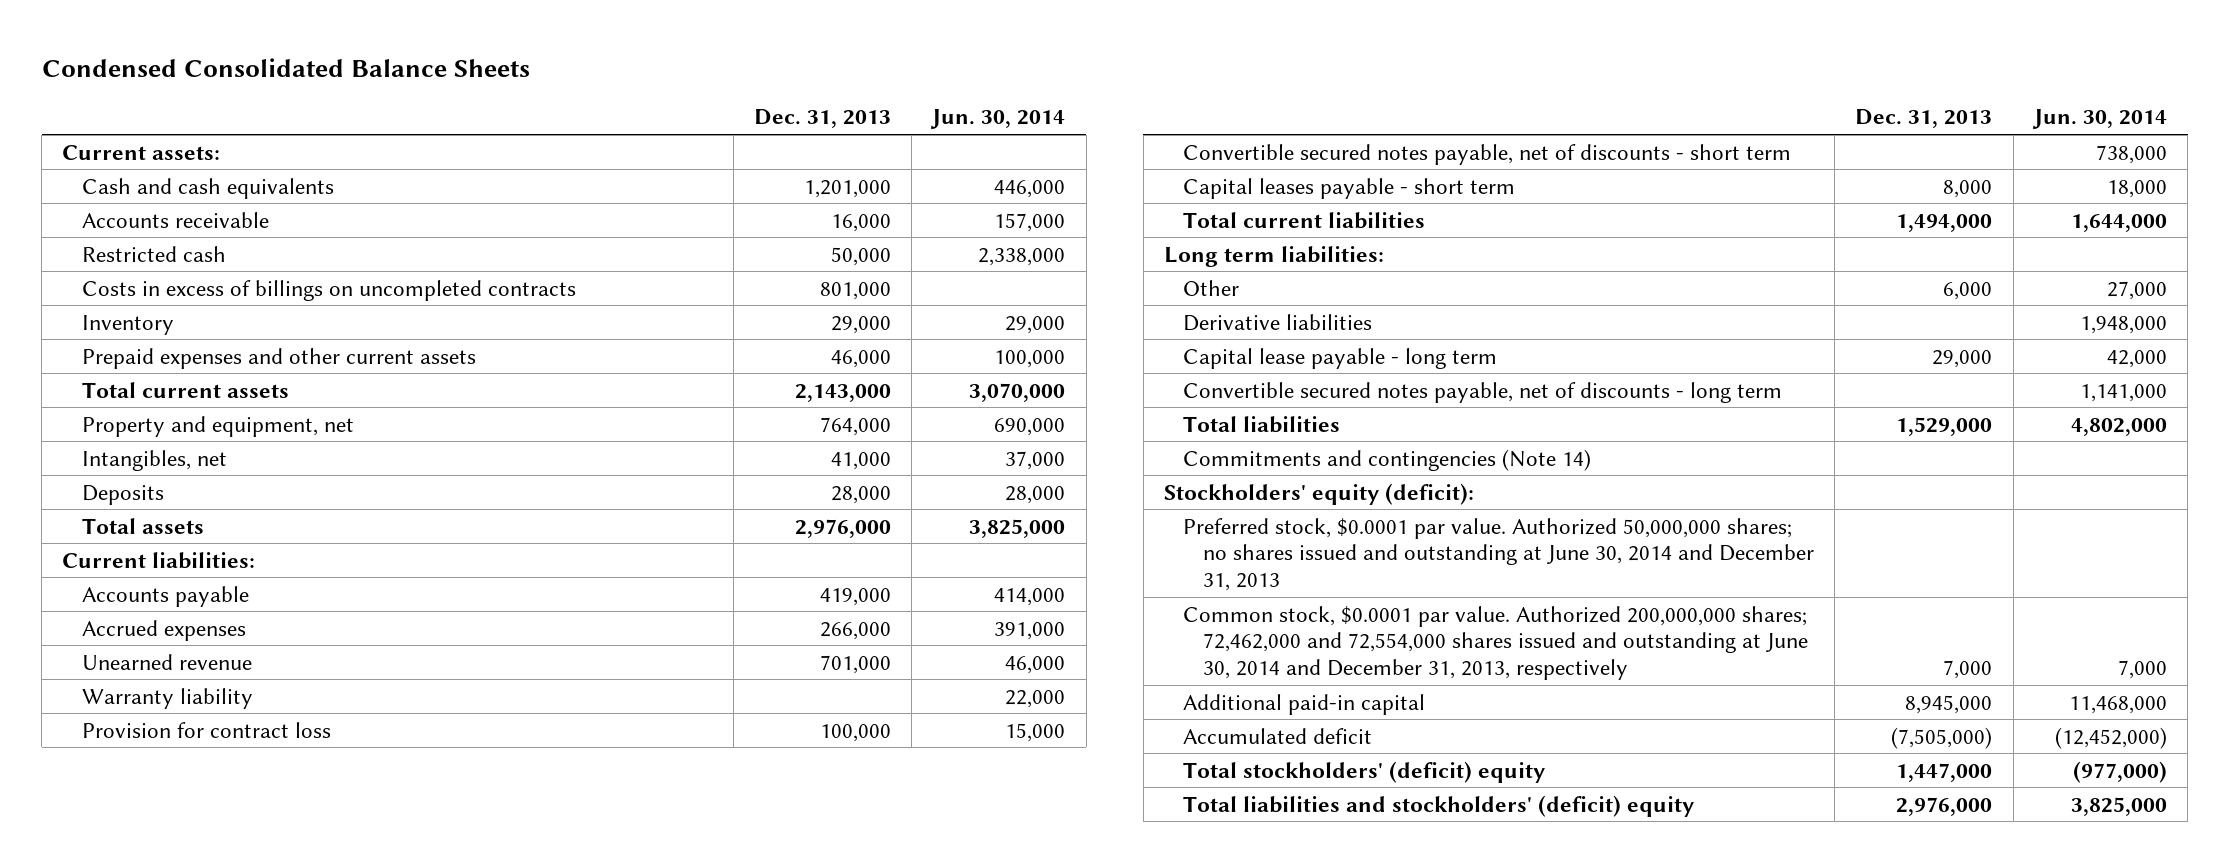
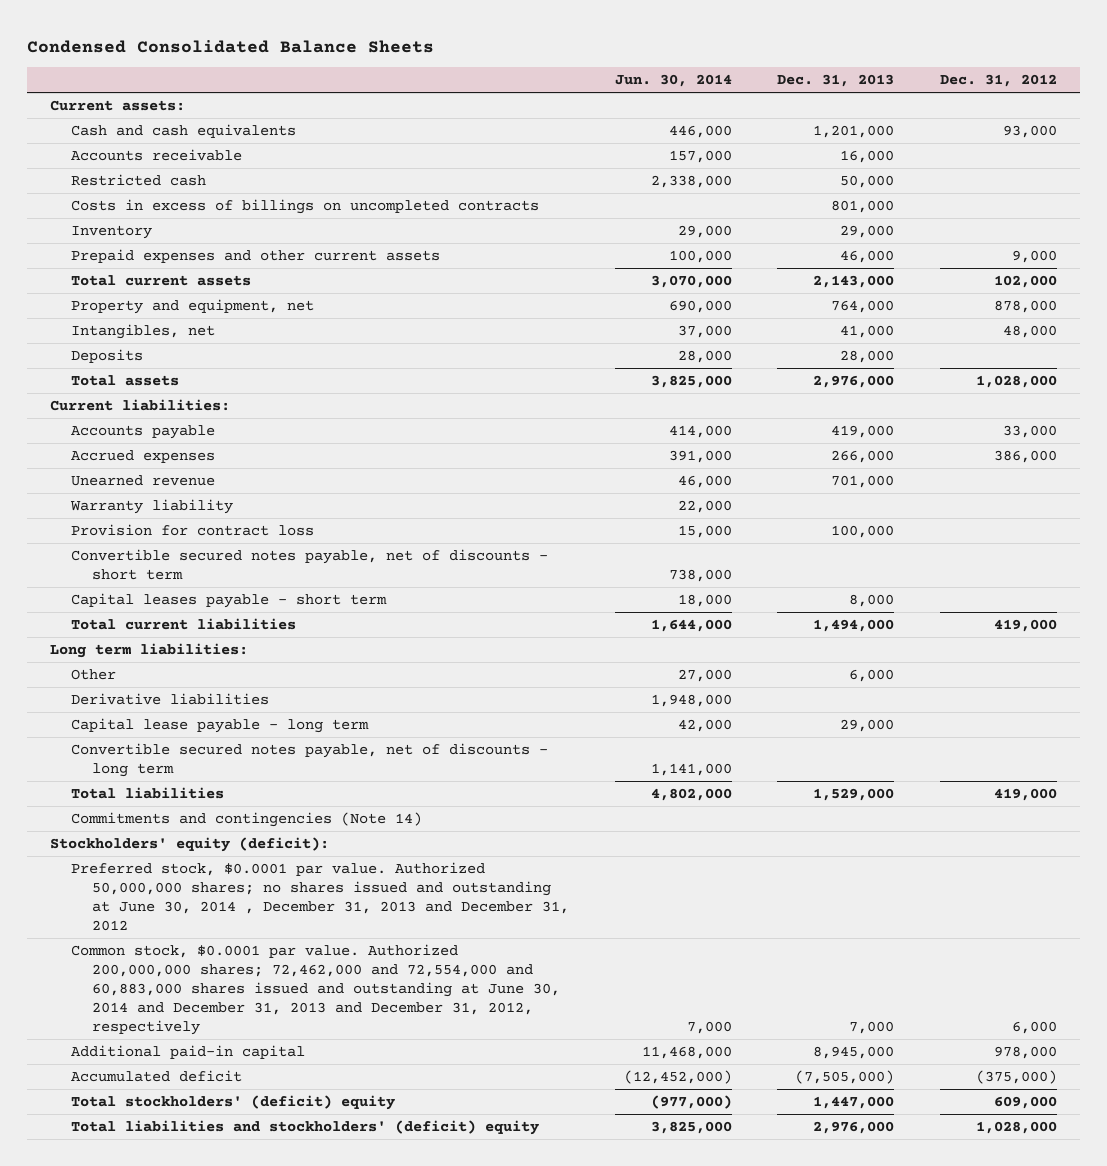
none -> [940,74,1058,88] Dec. 31, 2012
[1183,517,1814,591] Preferred stock, $0.0001 par value. Authorized 50,000,000 shares; no shares issued and outstanding at June 30, 2014 and December 31, 2013 -> [70,862,569,932] Preferred stock, $0.0001 par value. Authorized 50,000,000 shares; no shares issued and outstanding at June 30, 2014 , December 31, 2013 and December 31, 2012
[1183,605,1808,680] Common stock, $0.0001 par value. Authorized 200,000,000 shares; 72,462,000 and 72,554,000 shares issued and outstanding at June 30, 2014 and December 31, 2013, respectively -> [70,944,560,1036] Common stock, $0.0001 par value. Authorized 200,000,000 shares; 72,462,000 and 72,554,000 and 60,883,000 shares issued and outstanding at June 30, 2014 and December 31, 2013 and December 31, 2012, respectively

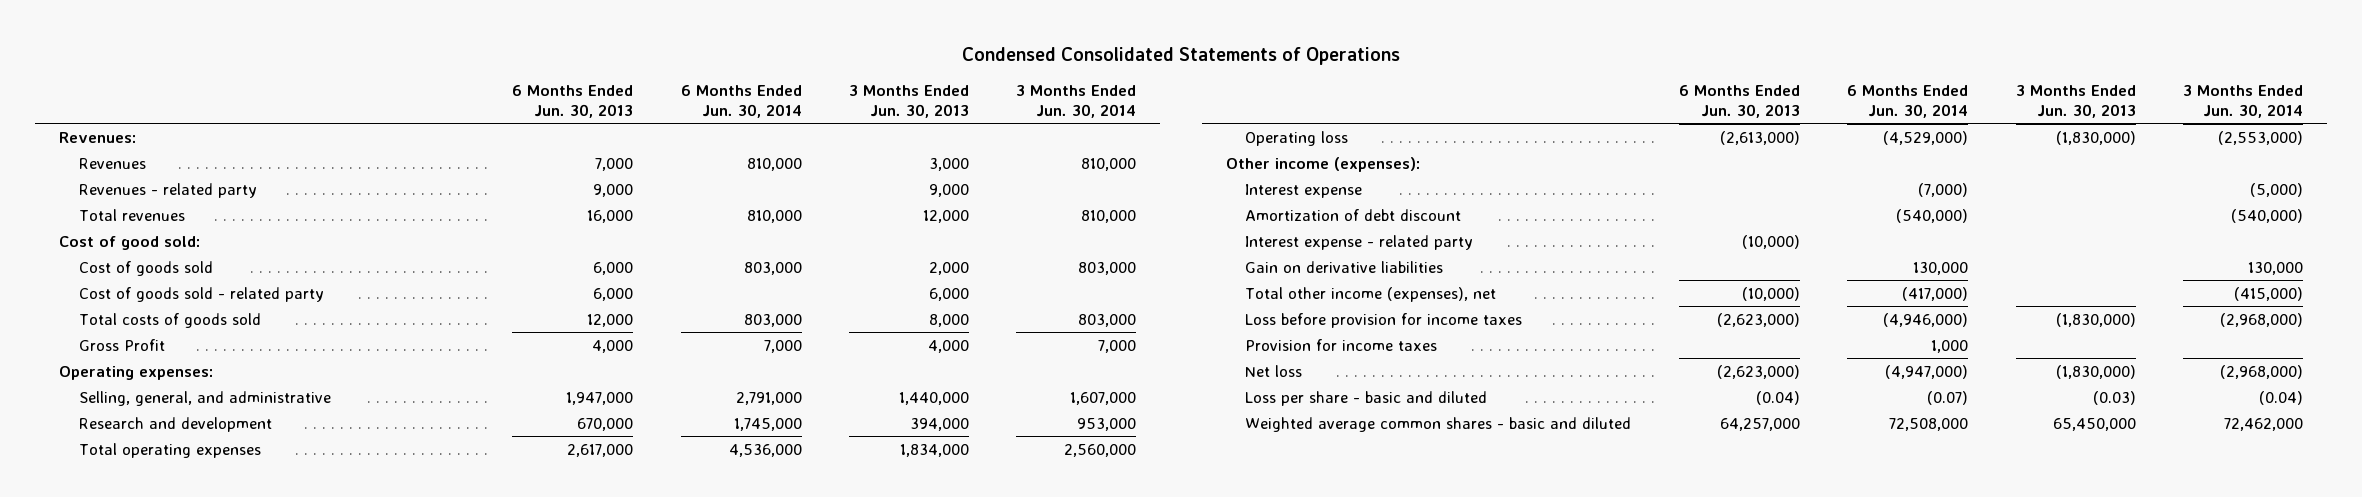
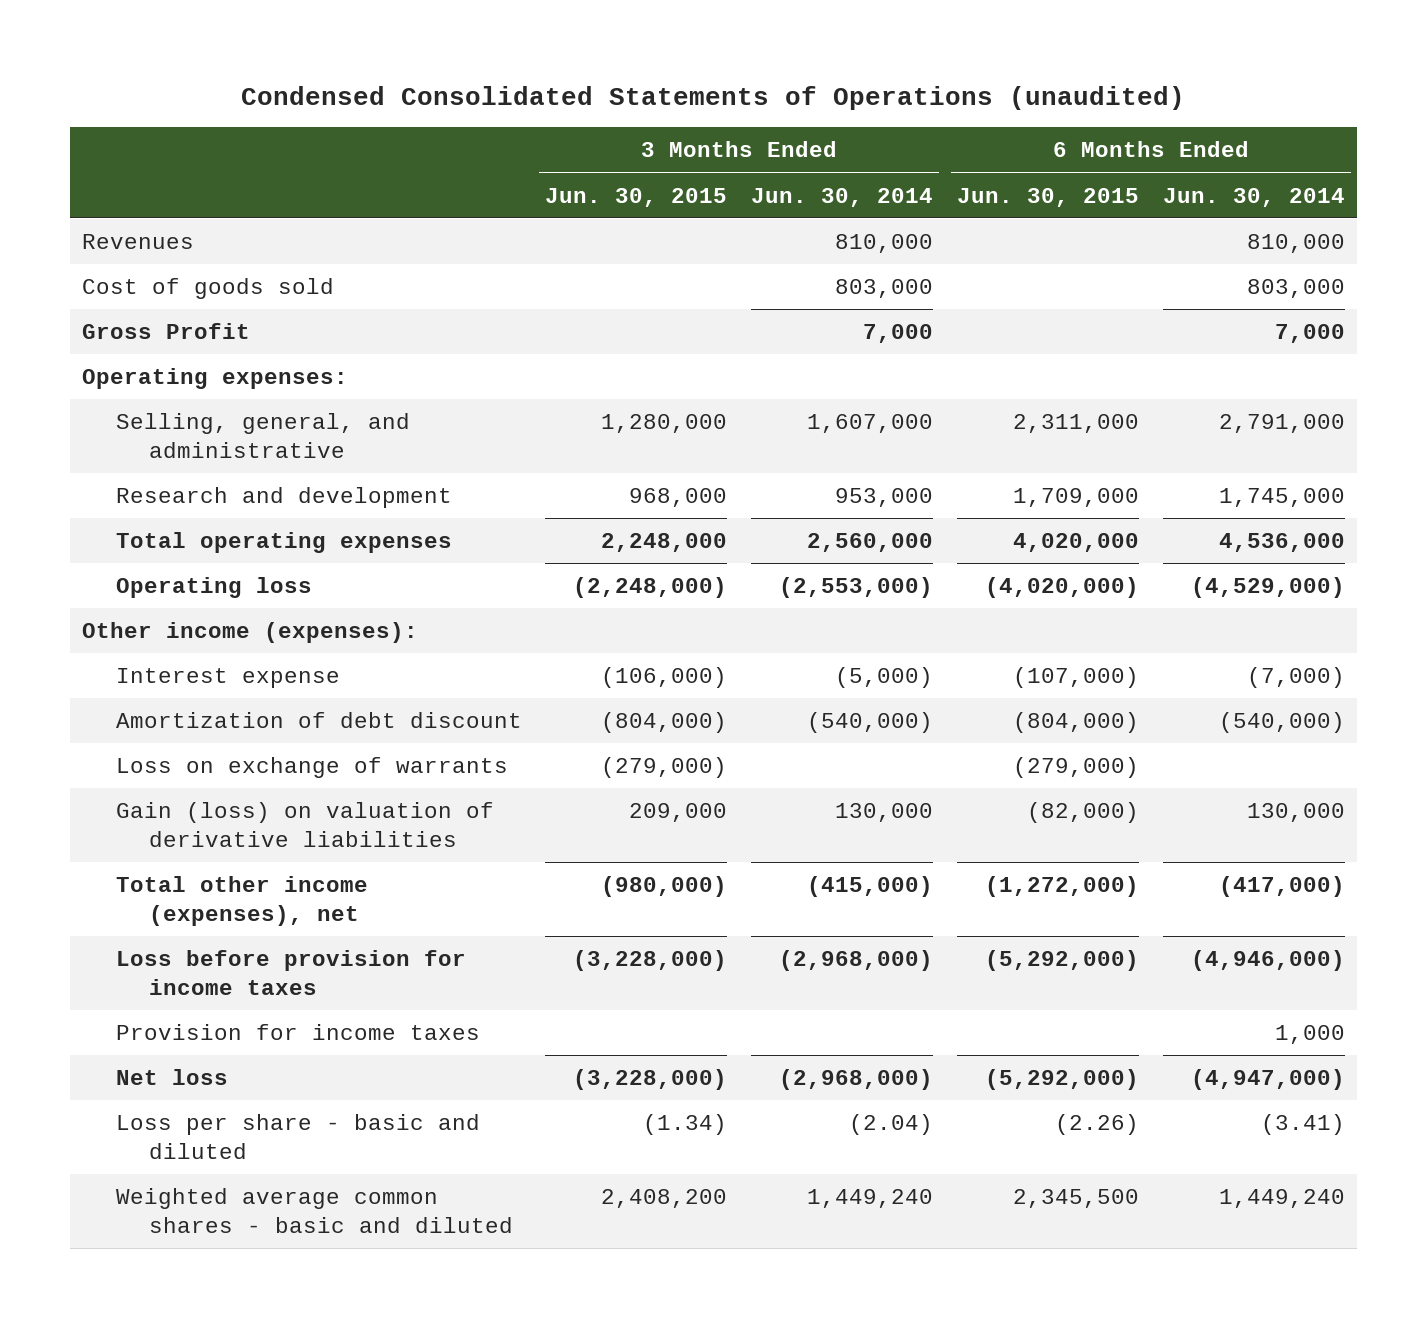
[961,46,1400,65] Condensed Consolidated Statements of Operations -> [241,85,1186,110] Condensed Consolidated Statements of Operations (unaudited)
[512,85,634,119] 6 Months Ended Jun. 30, 2013 -> none
[848,85,969,119] 3 Months Ended Jun. 30, 2013 -> none
none -> [545,187,728,207] Jun. 30, 2015
none -> [956,187,1139,207] Jun. 30, 2015
[58,131,136,143] Revenues: -> none
[78,182,257,198] Revenues - related party -> none
[78,208,185,221] Total revenues -> none
[58,235,200,250] Cost of good sold: -> none
[78,286,324,302] Cost of goods sold - related party -> none
[78,312,261,328] Total costs of goods sold -> none
[1245,234,1474,250] Interest expense - related party -> none
none -> [115,757,508,779] Loss on exchange of warrants
[1245,260,1444,273] Gain on derivative liabilities -> [115,802,494,848] Gain (loss) on valuation of derivative liabilities
[1927,390,1969,405] (0.07) -> [1260,1114,1345,1136] (3.41)
[2259,390,2304,405] (0.04) -> [849,1114,934,1136] (2.04)
[1889,417,1969,431] 72,508,000 -> [1218,1189,1345,1209] 1,449,240
[2224,417,2304,431] 72,462,000 -> [807,1189,934,1209] 1,449,240

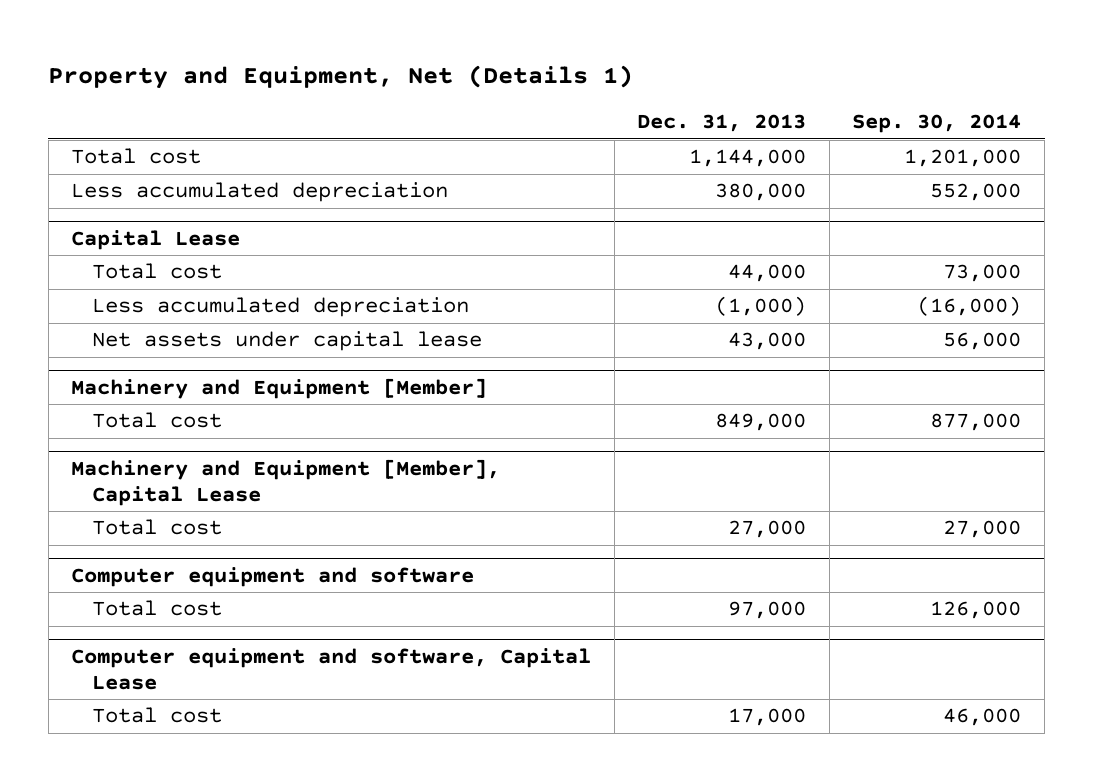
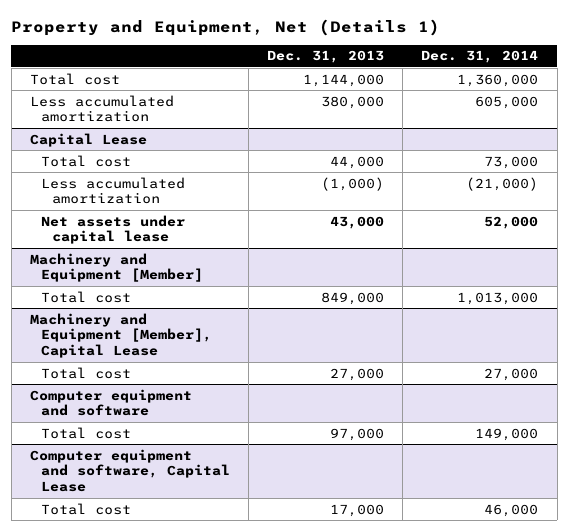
[852,114,1022,134] Sep. 30, 2014 -> none
none -> [421,50,539,64] Dec. 31, 2014
[71,182,449,203] Less accumulated depreciation -> [29,94,174,123] Less accumulated amortization
[91,297,469,318] Less accumulated depreciation -> [40,176,185,205] Less accumulated amortization

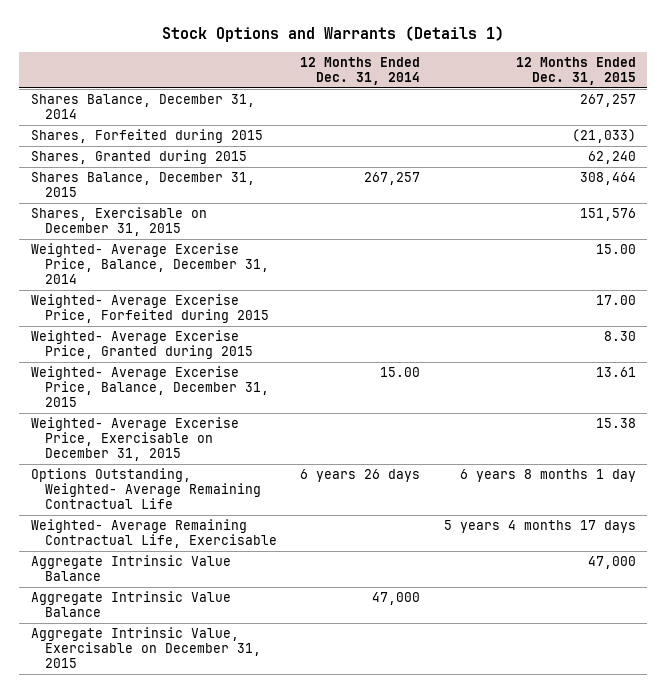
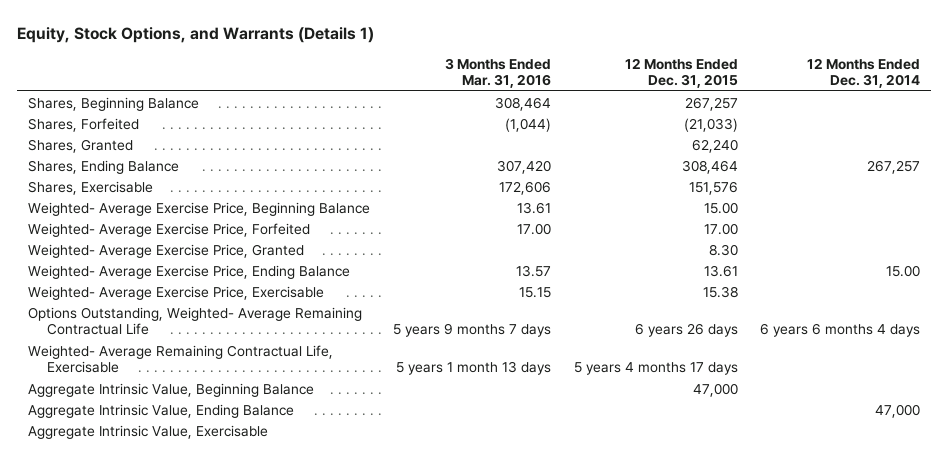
[162,26,505,43] Stock Options and Warrants (Details 1) -> [17,27,375,44] Equity, Stock Options, and Warrants (Details 1)
none -> [445,57,552,89] 3 Months Ended Mar. 31, 2016
[30,94,255,120] Shares Balance, December 31, 2014 -> [28,96,200,111] Shares, Beginning Balance
[30,129,263,144] Shares, Forfeited during 2015 -> [28,117,140,132] Shares, Forfeited
[30,150,247,165] Shares, Granted during 2015 -> [28,138,134,153] Shares, Granted
[30,172,255,198] Shares Balance, December 31, 2015 -> [28,159,180,174] Shares, Ending Balance
[30,207,207,237] Shares, Exercisable on December 31, 2015 -> [28,180,154,195] Shares, Exercisable
[30,243,270,284] Weighted- Average Excerise Price, Balance, December 31, 2014 -> [28,201,371,216] Weighted- Average Exercise Price, Beginning Balance
[30,294,270,324] Weighted- Average Excerise Price, Forfeited during 2015 -> [28,222,311,237] Weighted- Average Exercise Price, Forfeited
[30,330,254,360] Weighted- Average Excerise Price, Granted during 2015 -> [28,243,305,258] Weighted- Average Exercise Price, Granted
[30,366,270,407] Weighted- Average Excerise Price, Balance, December 31, 2015 -> [28,264,351,279] Weighted- Average Exercise Price, Ending Balance
[30,417,239,461] Weighted- Average Excerise Price, Exercisable on December 31, 2015 -> [28,285,325,300] Weighted- Average Exercise Price, Exercisable
[300,469,421,483] 6 years 26 days -> [760,323,921,338] 6 years 6 months 4 days
[459,469,636,483] 6 years 8 months 1 day -> [634,323,738,338] 6 years 26 days
[30,555,231,582] Aggregate Intrinsic Value Balance -> [28,382,315,397] Aggregate Intrinsic Value, Beginning Balance
[30,591,231,618] Aggregate Intrinsic Value Balance -> [28,403,295,418] Aggregate Intrinsic Value, Ending Balance
[30,627,262,668] Aggregate Intrinsic Value, Exercisable on December 31, 2015 -> [28,424,269,439] Aggregate Intrinsic Value, Exercisable

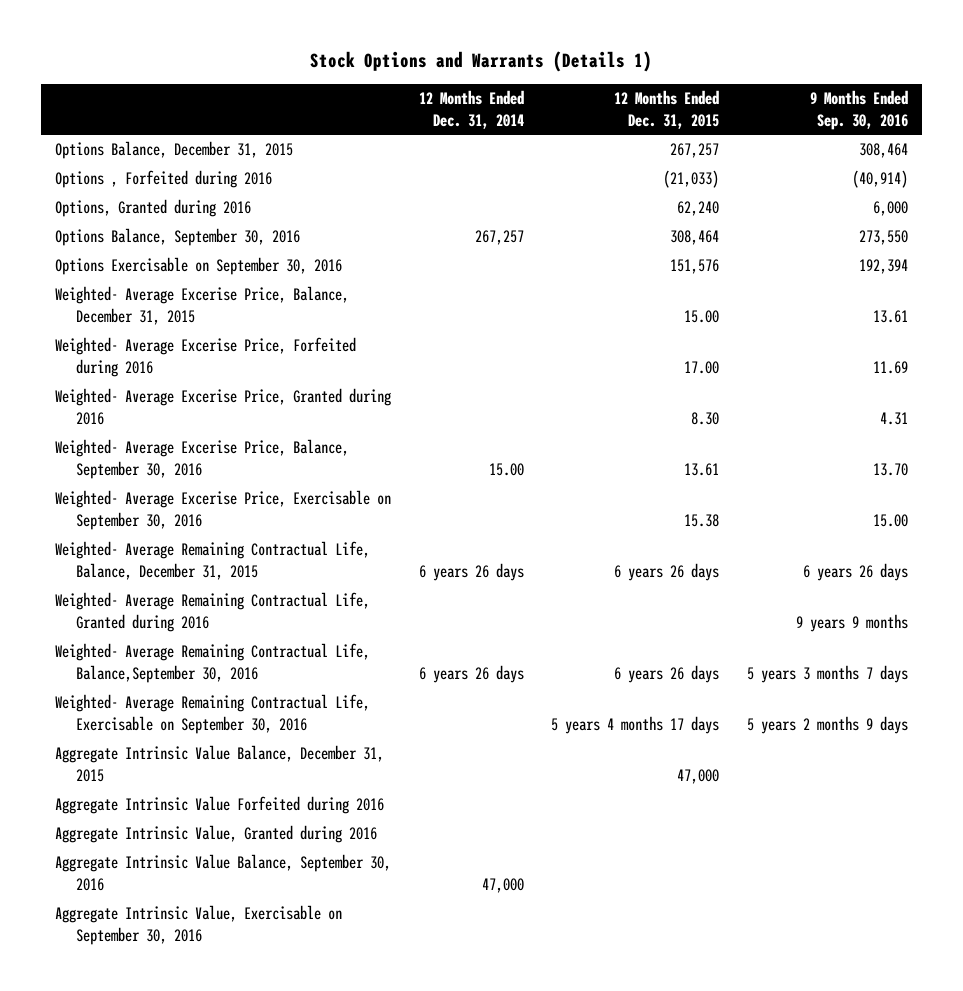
[17,27,375,44] Equity, Stock Options, and Warrants (Details 1) -> [310,51,653,73] Stock Options and Warrants (Details 1)
[445,57,552,89] 3 Months Ended Mar. 31, 2016 -> none
none -> [809,90,908,130] 9 Months Ended Sep. 30, 2016
[28,96,200,111] Shares, Beginning Balance -> [54,141,293,160] Options Balance, December 31, 2015
[28,117,140,132] Shares, Forfeited -> [54,170,272,189] Options , Forfeited during 2016
[28,138,134,153] Shares, Granted -> [54,199,251,218] Options, Granted during 2016
[28,159,180,174] Shares, Ending Balance -> [54,228,300,247] Options Balance, September 30, 2016
[28,180,154,195] Shares, Exercisable -> [54,257,342,276] Options Exercisable on September 30, 2016
[28,201,371,216] Weighted- Average Exercise Price, Beginning Balance -> [54,286,349,325] Weighted- Average Excerise Price, Balance, December 31, 2015
[28,222,311,237] Weighted- Average Exercise Price, Forfeited -> [54,337,356,377] Weighted- Average Excerise Price, Forfeited during 2016
[28,243,305,258] Weighted- Average Exercise Price, Granted -> [54,388,391,425] Weighted- Average Excerise Price, Granted during 2016
[28,264,351,279] Weighted- Average Exercise Price, Ending Balance -> [54,439,349,479] Weighted- Average Excerise Price, Balance, September 30, 2016
[28,285,325,300] Weighted- Average Exercise Price, Exercisable -> [54,490,391,530] Weighted- Average Excerise Price, Exercisable on September 30, 2016
[28,306,363,336] Options Outstanding, Weighted- Average Remaining Contractual Life -> [54,541,370,580] Weighted- Average Remaining Contractual Life, Balance, December 31, 2015
[760,323,921,338] 6 years 6 months 4 days -> [418,562,524,581] 6 years 26 days
none -> [54,592,370,632] Weighted- Average Remaining Contractual Life, Granted during 2016
none -> [54,643,370,683] Weighted- Average Remaining Contractual Life, Balance,September 30, 2016
[28,344,334,374] Weighted- Average Remaining Contractual Life, Exercisable -> [54,694,370,734] Weighted- Average Remaining Contractual Life, Exercisable on September 30, 2016
[28,382,315,397] Aggregate Intrinsic Value, Beginning Balance -> [54,745,384,782] Aggregate Intrinsic Value Balance, December 31, 2015
none -> [54,796,384,815] Aggregate Intrinsic Value Forfeited during 2016
none -> [54,825,377,844] Aggregate Intrinsic Value, Granted during 2016
[28,403,295,418] Aggregate Intrinsic Value, Ending Balance -> [54,854,391,891] Aggregate Intrinsic Value Balance, September 30, 2016
[28,424,269,439] Aggregate Intrinsic Value, Exercisable -> [54,905,342,945] Aggregate Intrinsic Value, Exercisable on September 30, 2016

